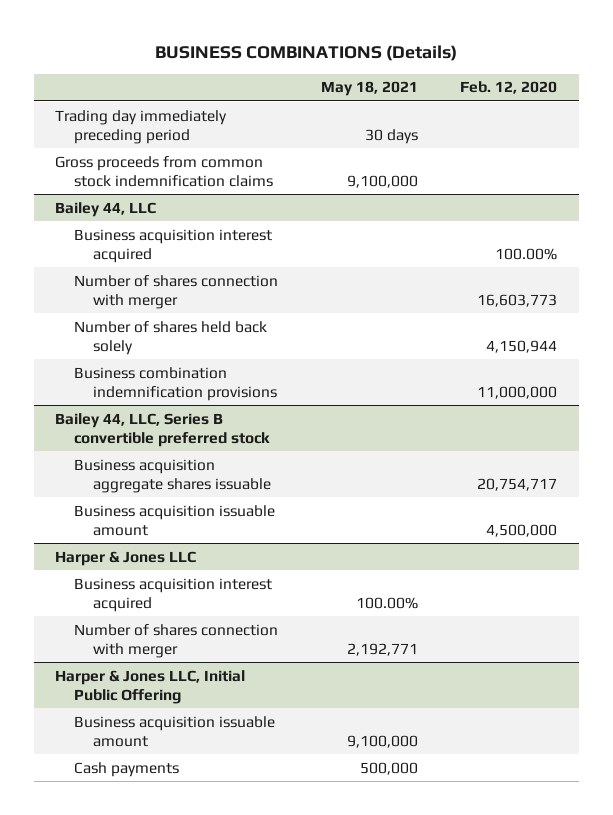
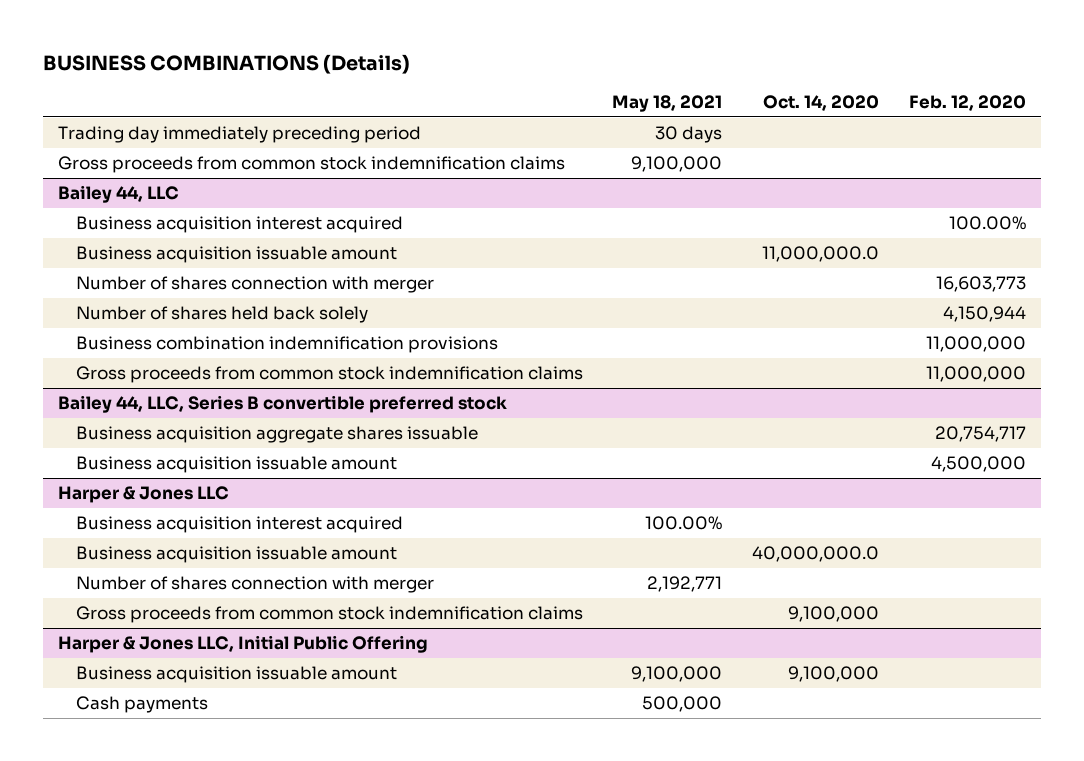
none -> [763,94,880,111] Oct. 14, 2020
none -> [75,246,397,264] Business acquisition issuable amount
none -> [75,366,583,384] Gross proceeds from common stock indemnification claims
none -> [75,546,397,564] Business acquisition issuable amount
none -> [75,606,583,624] Gross proceeds from common stock indemnification claims

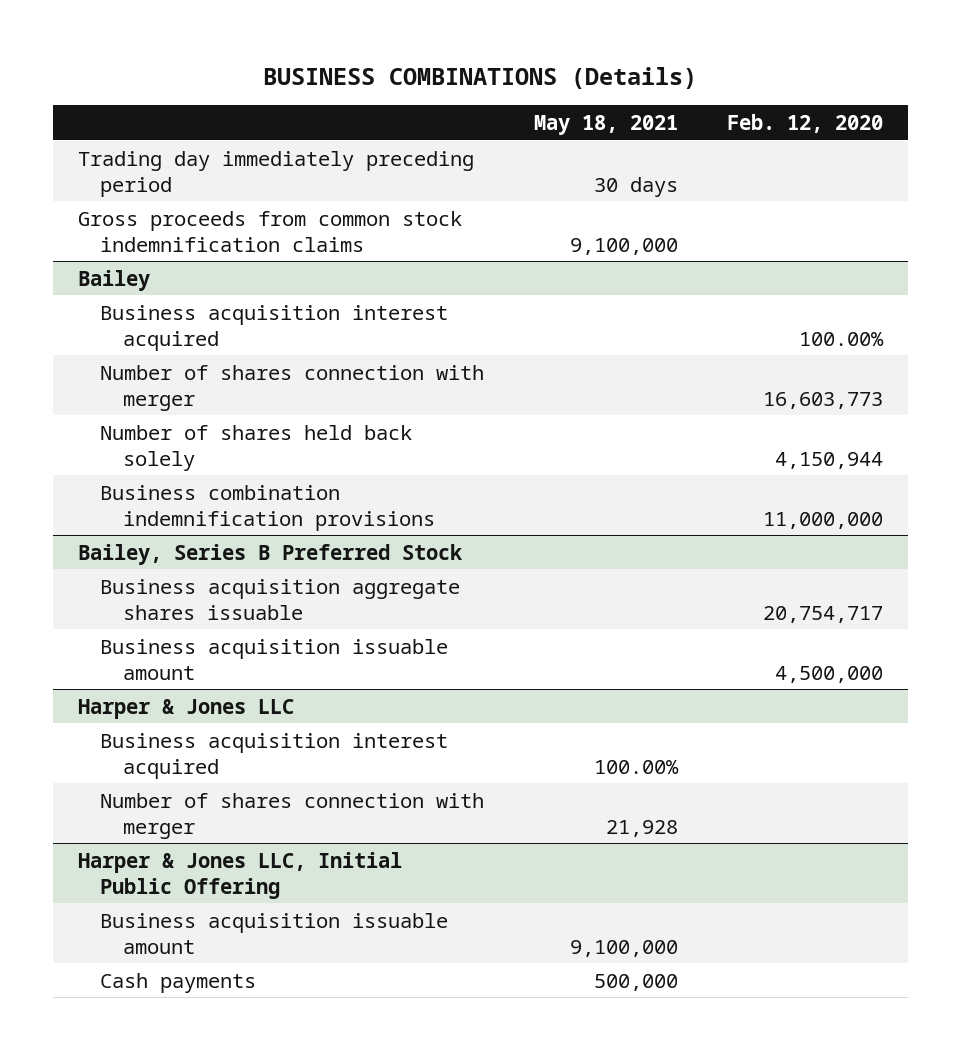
[763,94,880,111] Oct. 14, 2020 -> none
[58,185,180,204] Bailey 44, LLC -> [77,269,150,291] Bailey
[75,246,397,264] Business acquisition issuable amount -> none
[75,366,583,384] Gross proceeds from common stock indemnification claims -> none
[58,395,508,414] Bailey 44, LLC, Series B convertible preferred stock -> [77,543,462,565] Bailey, Series B Preferred Stock
[75,546,397,564] Business acquisition issuable amount -> none
[75,606,583,624] Gross proceeds from common stock indemnification claims -> none
[647,576,723,593] 2,192,771 -> [605,819,678,837] 21,928

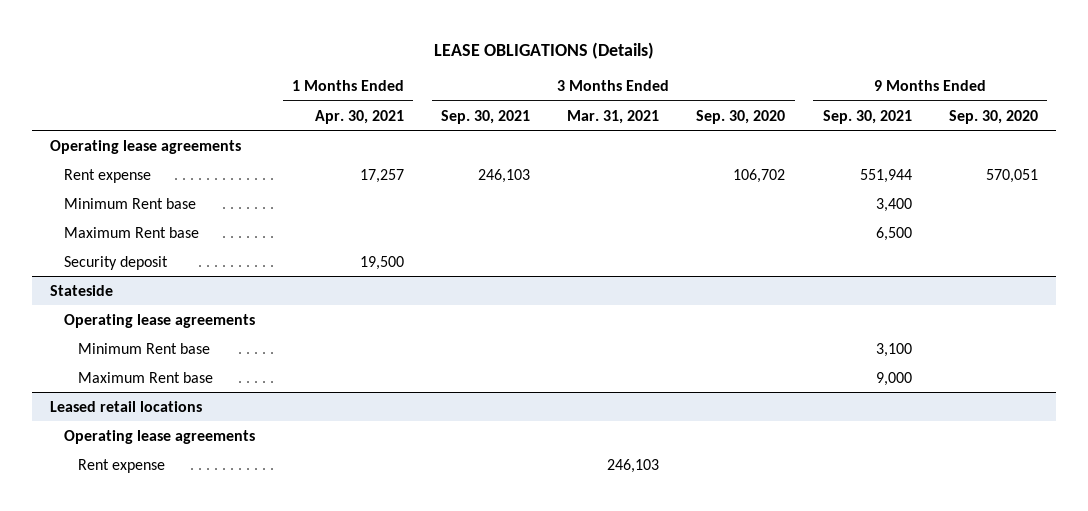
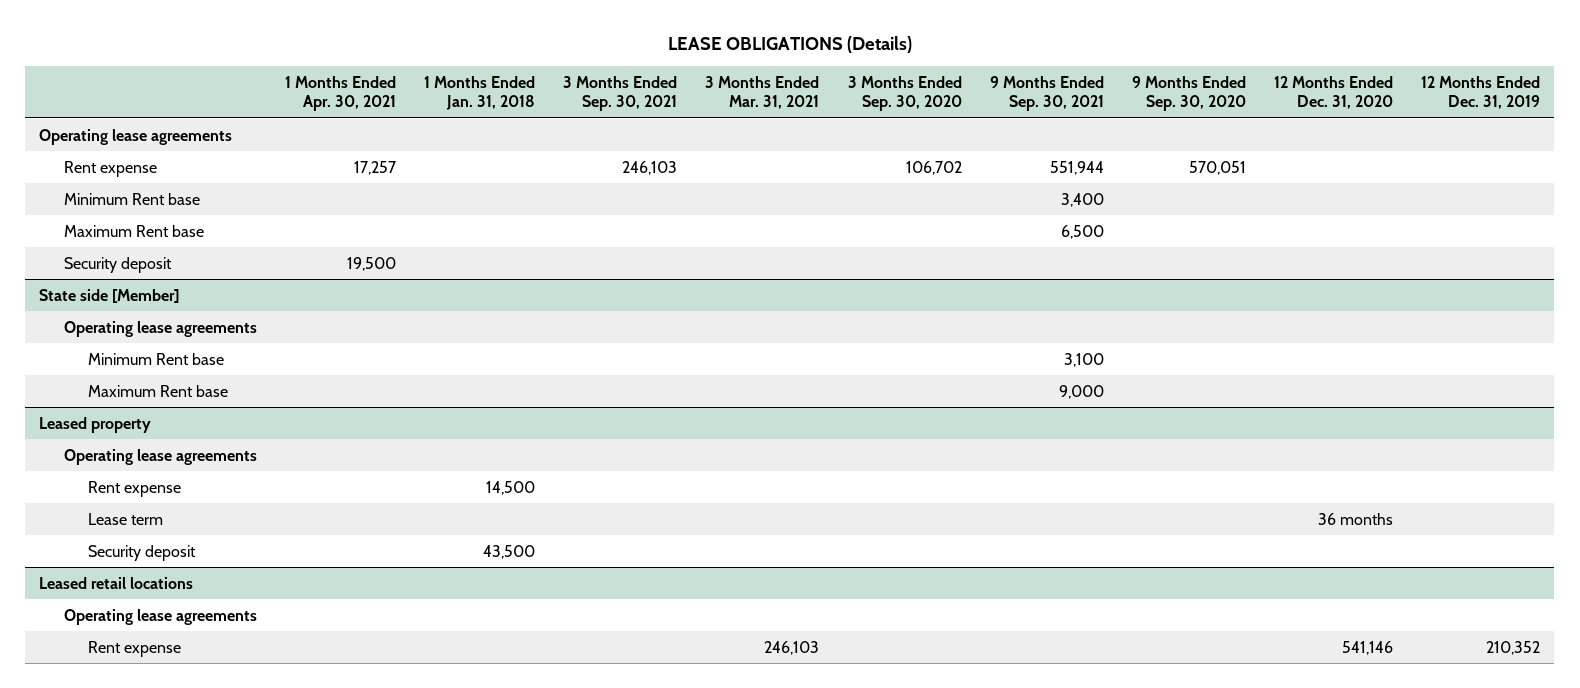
none -> [424,75,536,111] 1 Months Ended Jan. 31, 2018
none -> [1274,75,1394,110] 12 Months Ended Dec. 31, 2020
none -> [1421,75,1541,110] 12 Months Ended Dec. 31, 2019
[50,284,114,296] Stateside -> [39,288,180,303] State side [Member]
none -> [39,416,152,433] Leased property
none -> [63,448,257,465] Operating lease agreements
none -> [88,480,182,497] Rent expense
none -> [88,512,164,525] Lease term
none -> [88,544,197,561] Security deposit

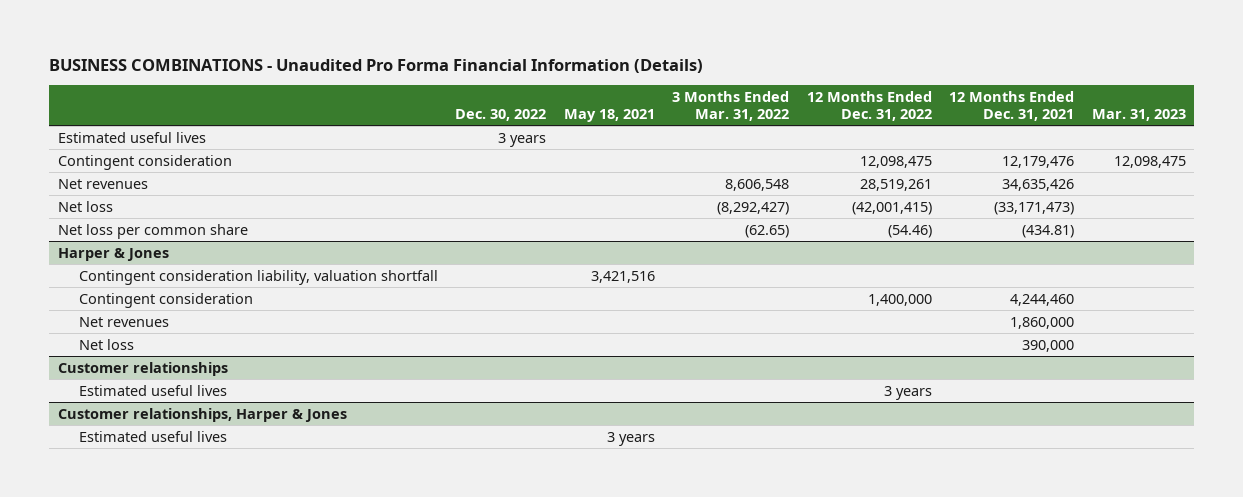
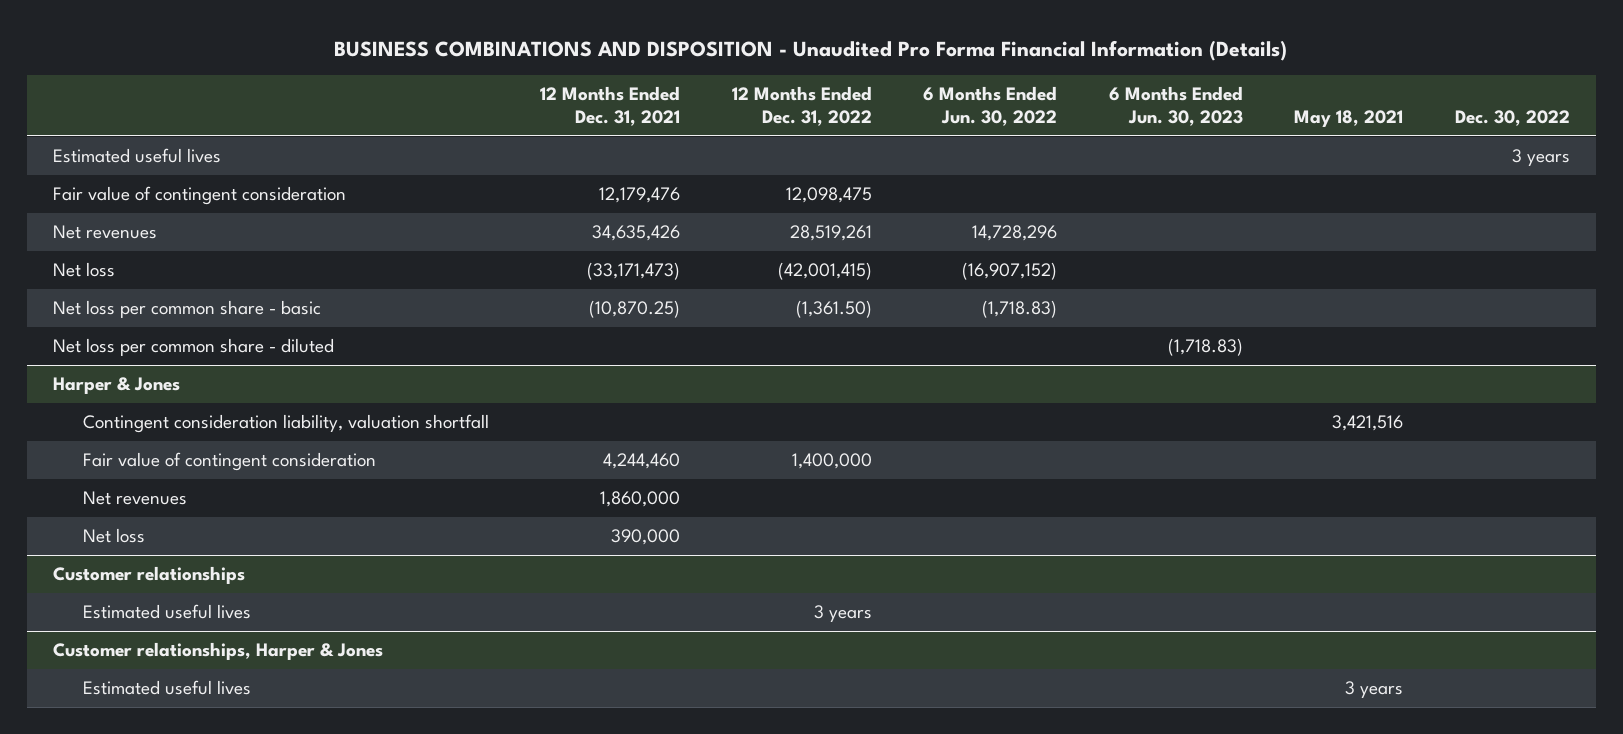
[48,59,703,74] BUSINESS COMBINATIONS - Unaudited Pro Forma Financial Information (Details) -> [334,40,1288,62] BUSINESS COMBINATIONS AND DISPOSITION - Unaudited Pro Forma Financial Information (Details)
[672,90,790,121] 3 Months Ended Mar. 31, 2022 -> none
[1091,108,1186,121] Mar. 31, 2023 -> none
none -> [923,86,1058,127] 6 Months Ended Jun. 30, 2022
none -> [1108,86,1243,127] 6 Months Ended Jun. 30, 2023
[57,154,232,170] Contingent consideration -> [52,186,346,206] Fair value of contingent consideration
[57,223,248,239] Net loss per common share -> [52,300,321,319] Net loss per common share - basic
[887,224,932,238] (54.46) -> [795,300,872,319] (1,361.50)
[1022,224,1075,238] (434.81) -> [589,300,681,319] (10,870.25)
none -> [52,338,334,357] Net loss per common share - diluted
[78,292,253,308] Contingent consideration -> [82,452,376,472] Fair value of contingent consideration

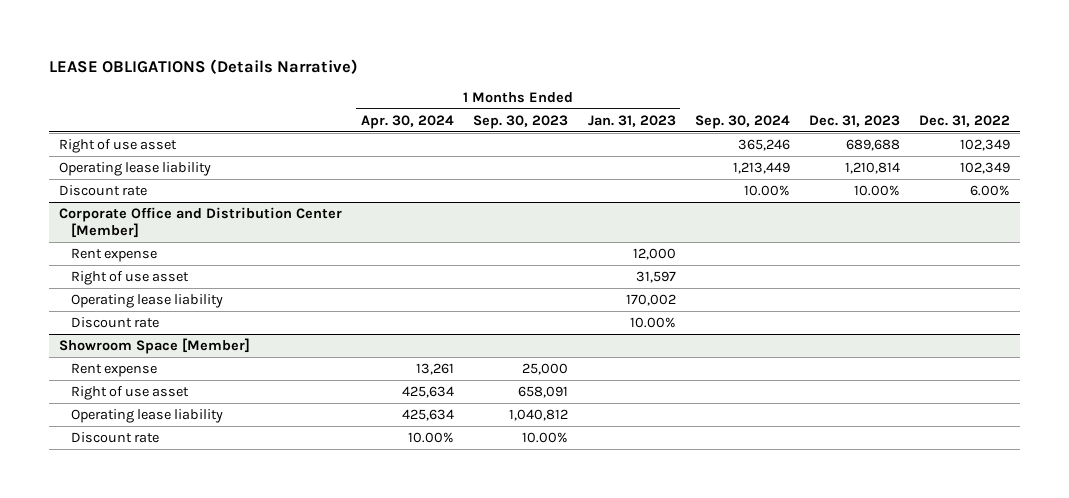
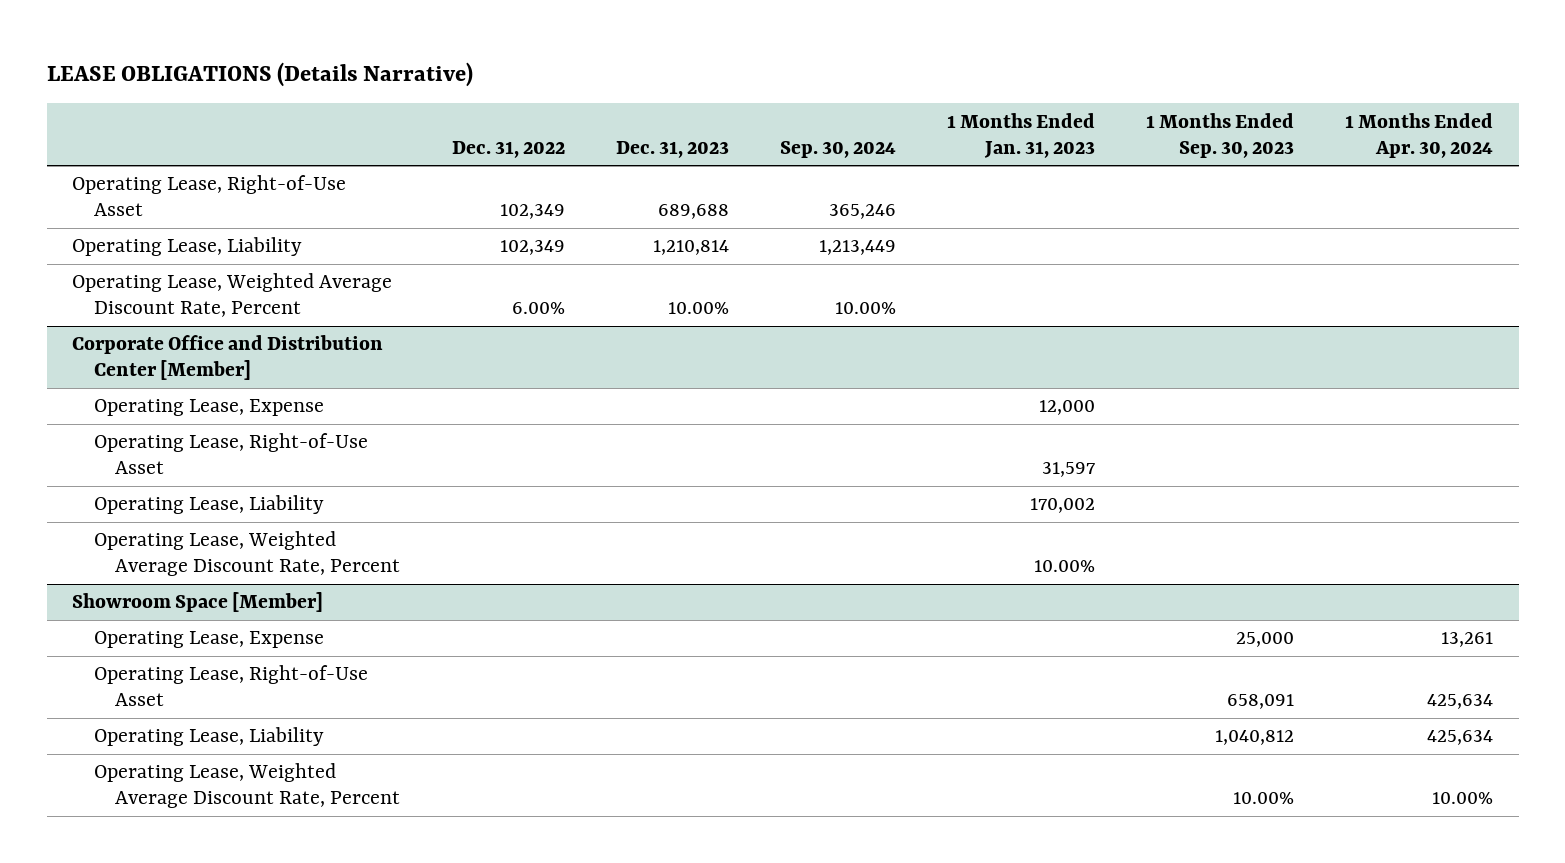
[59,138,178,153] Right of use asset -> [72,175,347,217] Operating Lease, Right-of-Use Asset
[59,161,212,176] Operating lease liability -> [72,237,303,257] Operating Lease, Liability
[59,184,148,196] Discount rate -> [72,273,393,318] Operating Lease, Weighted Average Discount Rate, Percent
[71,247,158,262] Rent expense -> [93,399,324,417] Operating Lease, Expense
[71,270,190,285] Right of use asset -> [93,433,368,475] Operating Lease, Right-of-Use Asset
[71,293,224,308] Operating lease liability -> [93,495,324,515] Operating Lease, Liability
[71,316,160,328] Discount rate -> [93,531,401,577] Operating Lease, Weighted Average Discount Rate, Percent
[71,362,158,377] Rent expense -> [93,631,324,649] Operating Lease, Expense
[71,385,190,400] Right of use asset -> [93,665,368,707] Operating Lease, Right-of-Use Asset
[71,408,224,423] Operating lease liability -> [93,727,324,747] Operating Lease, Liability
[71,431,160,443] Discount rate -> [93,763,401,809] Operating Lease, Weighted Average Discount Rate, Percent

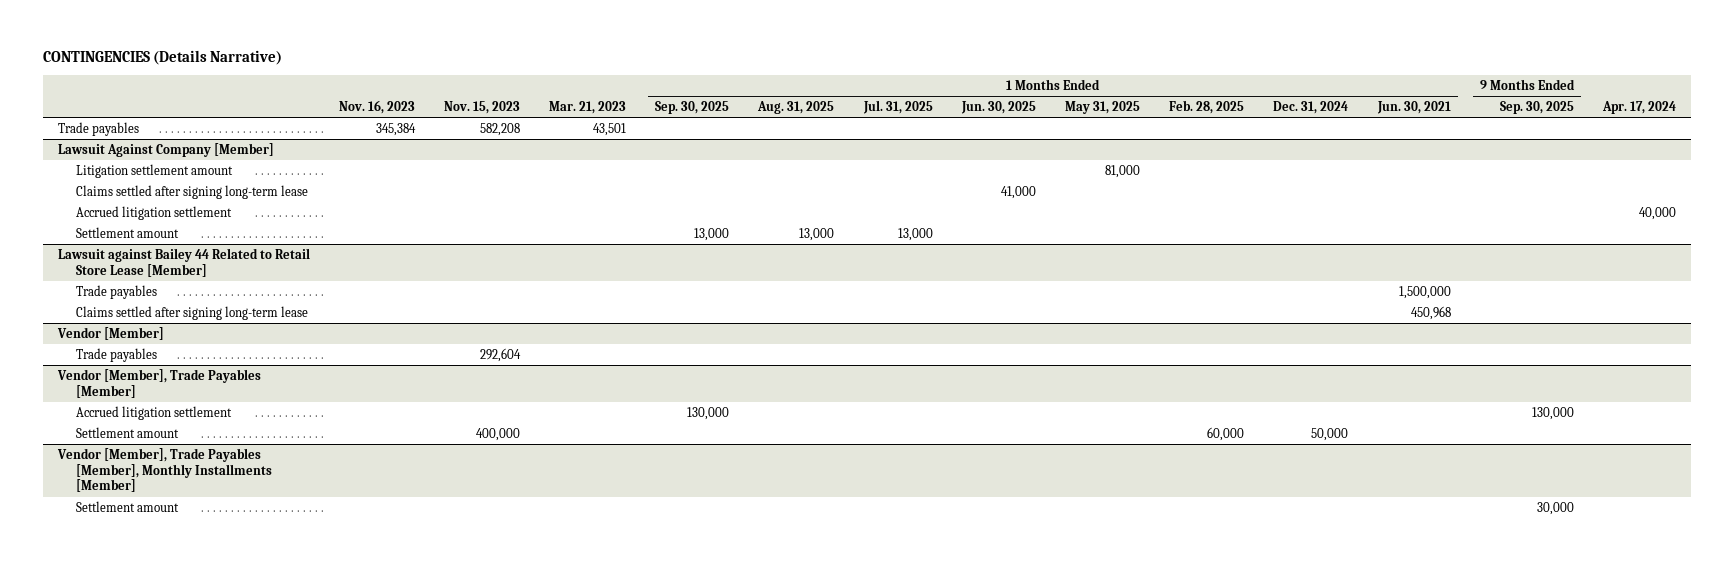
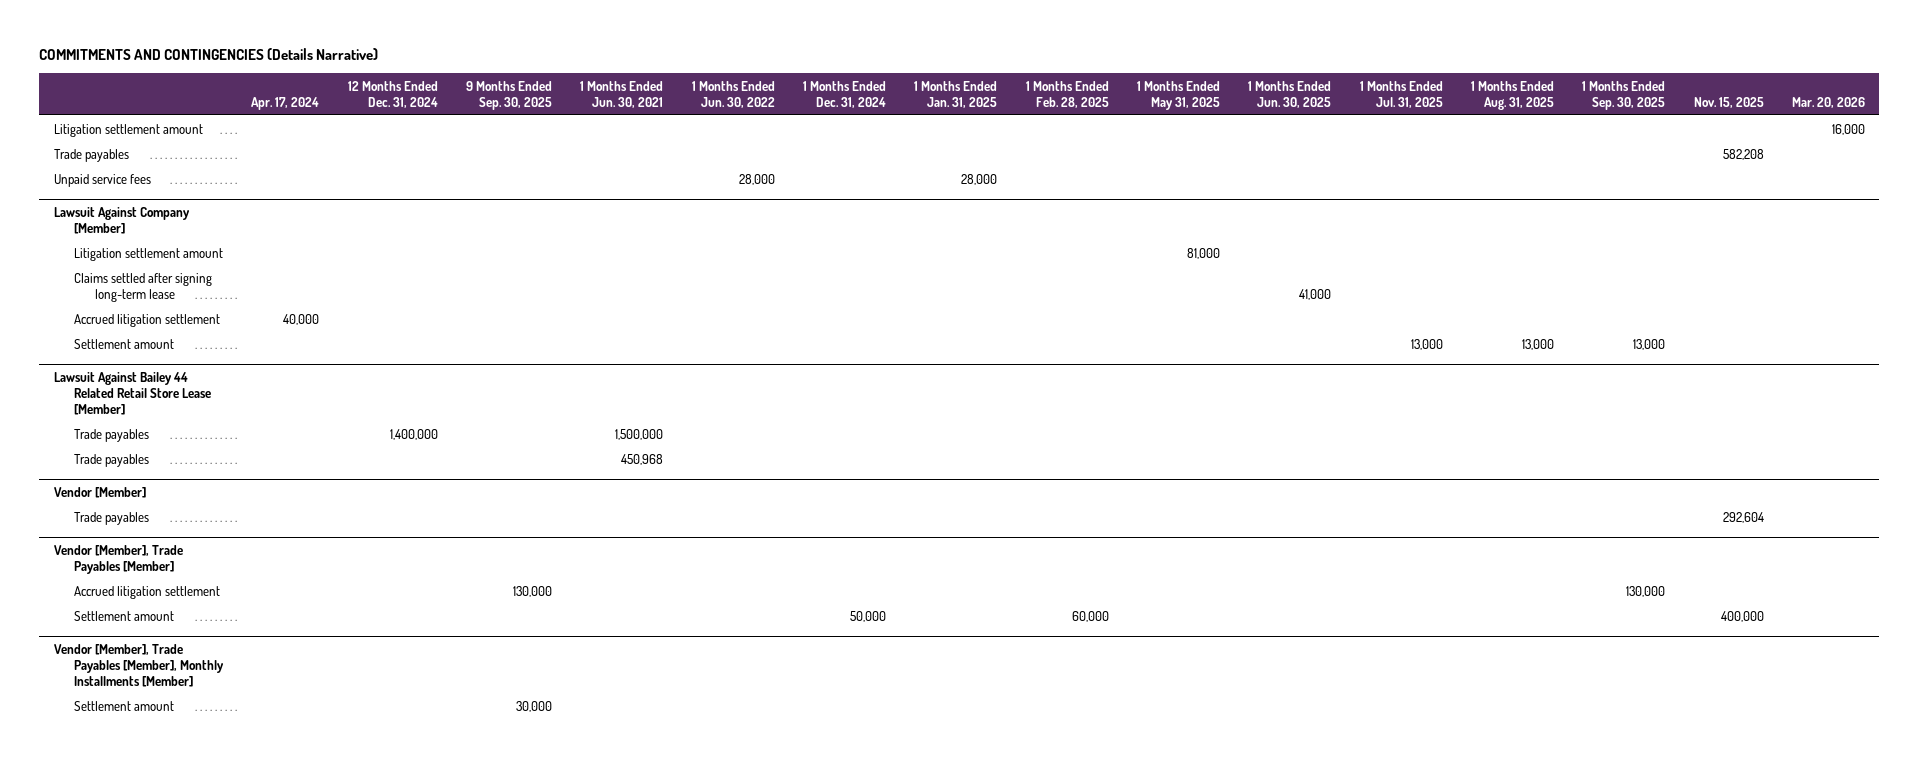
[42,50,282,66] CONTINGENCIES (Details Narrative) -> [39,48,379,61] COMMITMENTS AND CONTINGENCIES (Details Narrative)
[338,99,415,114] Nov. 16, 2023 -> none
[443,100,520,114] Nov. 15, 2023 -> none
[549,100,627,114] Mar. 21, 2023 -> none
none -> [347,80,438,108] 12 Months Ended Dec. 31, 2024
none -> [691,80,775,108] 1 Months Ended Jun. 30, 2022
none -> [914,80,998,108] 1 Months Ended Jan. 31, 2025
none -> [1693,96,1764,108] Nov. 15, 2025
none -> [1792,96,1866,108] Mar. 20, 2026
none -> [53,123,203,137] Litigation settlement amount
none -> [53,173,151,187] Unpaid service fees
[57,247,310,277] Lawsuit against Bailey 44 Related to Retail Store Lease [Member] -> [53,371,212,415] Lawsuit Against Bailey 44 Related Retail Store Lease [Member]
[75,305,308,320] Claims settled after signing long-term lease -> [74,453,150,467] Trade payables

